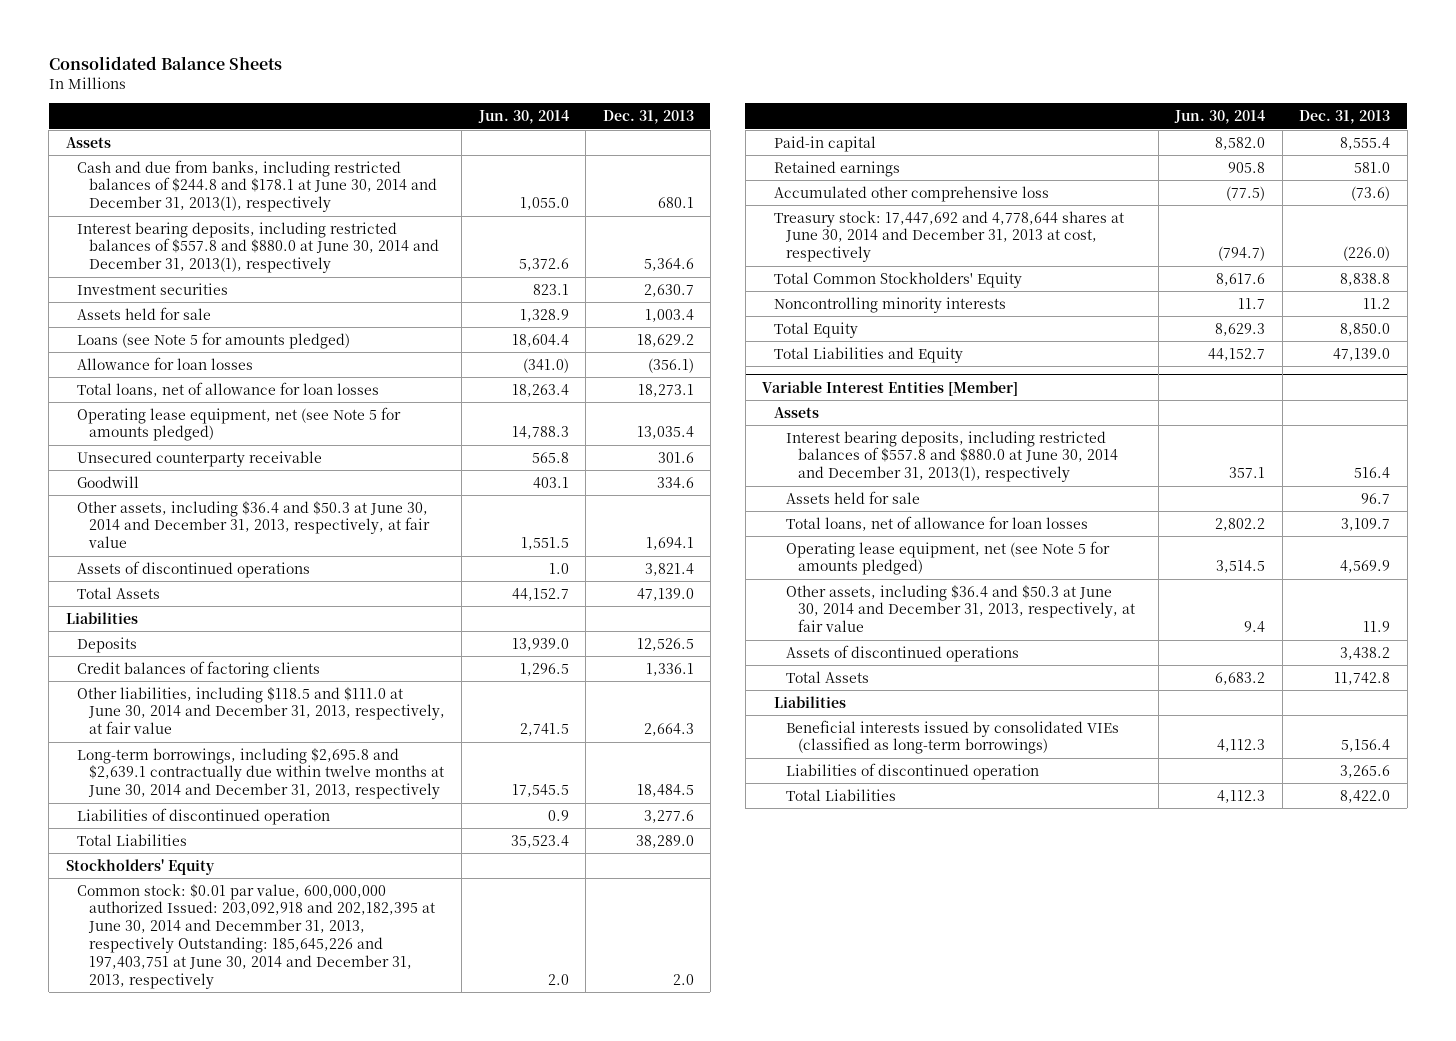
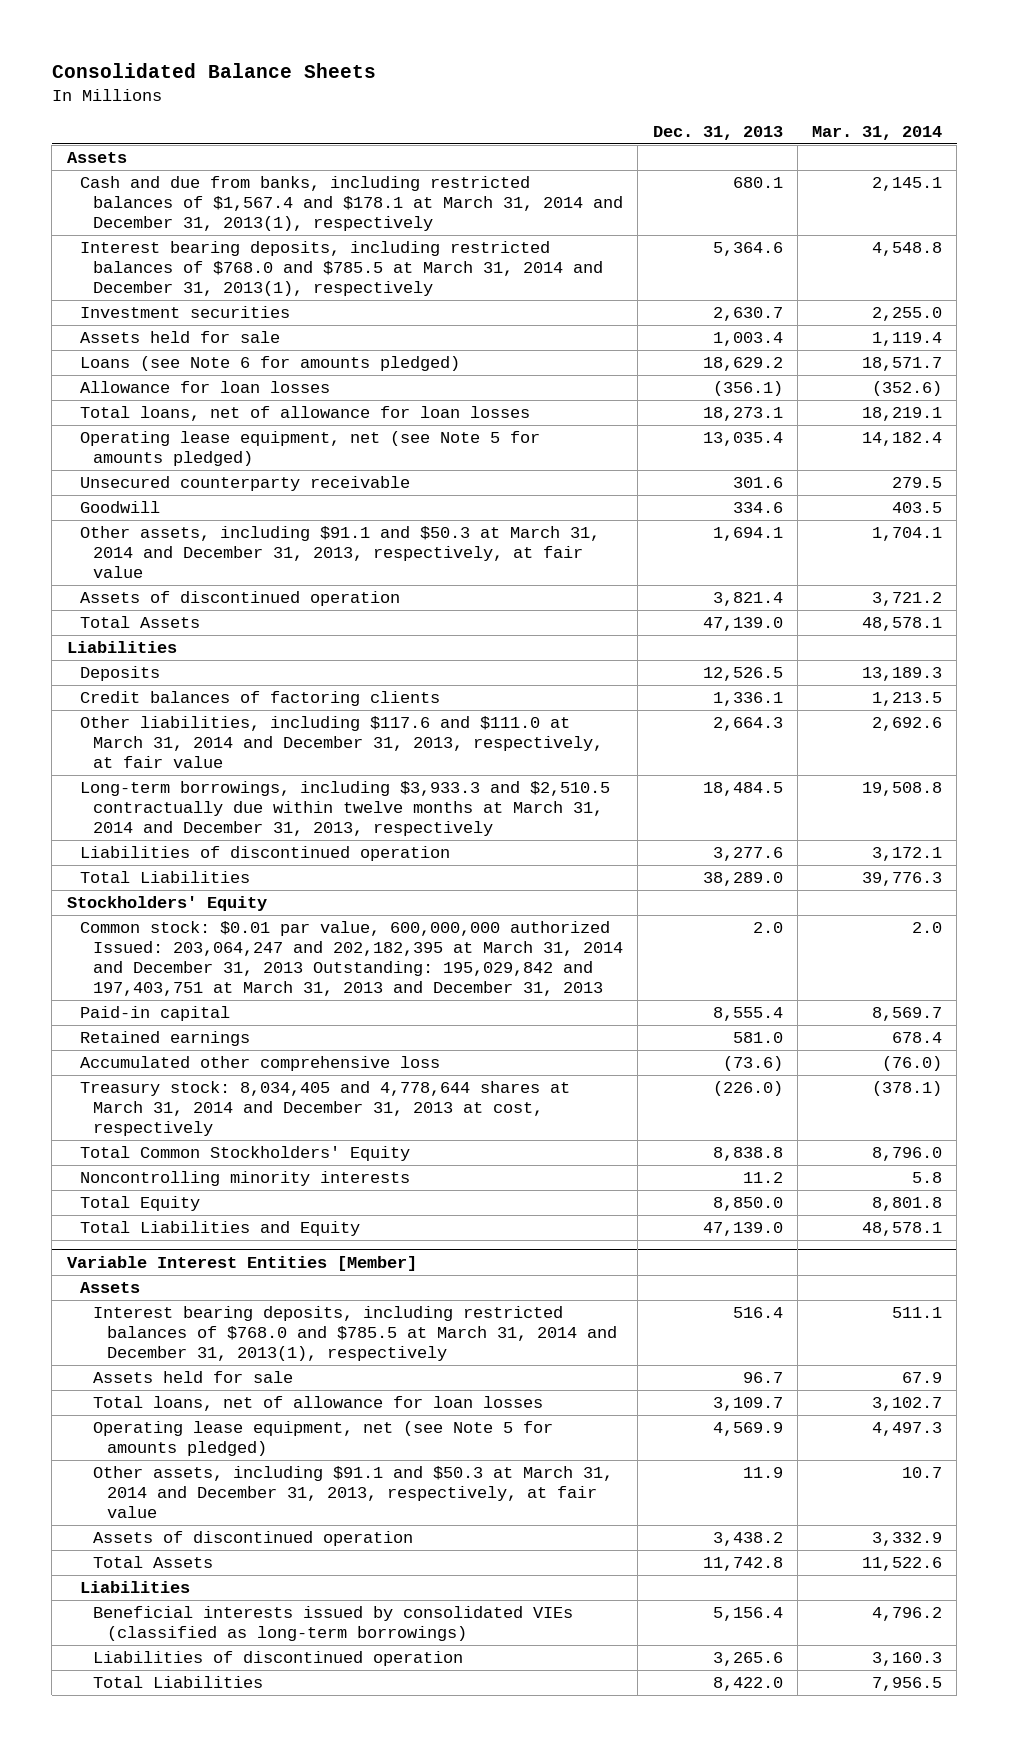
[477,110,569,125] Jun. 30, 2014 -> none
none -> [812,125,943,140] Mar. 31, 2014
[77,159,438,213] Cash and due from banks, including restricted balances of $244.8 and $178.1 at June 30, 2014 and December 31, 2013(1), respectively -> [79,176,624,231] Cash and due from banks, including restricted balances of $1,567.4 and $178.1 at March 31, 2014 and December 31, 2013(1), respectively
[77,221,440,274] Interest bearing deposits, including restricted balances of $557.8 and $880.0 at June 30, 2014 and December 31, 2013(1), respectively -> [79,241,604,296] Interest bearing deposits, including restricted balances of $768.0 and $785.5 at March 31, 2014 and December 31, 2013(1), respectively
[77,331,351,349] Loans (see Note 5 for amounts pledged) -> [79,356,460,372] Loans (see Note 6 for amounts pledged)
[77,500,431,549] Other assets, including $36.4 and $50.3 at June 30, 2014 and December 31, 2013, respectively, at fair value -> [79,526,600,578] Other assets, including $91.1 and $50.3 at March 31, 2014 and December 31, 2013, respectively, at fair value
[77,560,311,578] Assets of discontinued operations -> [79,591,400,607] Assets of discontinued operation
[77,686,446,735] Other liabilities, including $118.5 and $111.0 at June 30, 2014 and December 31, 2013, respectively, at fair value -> [79,716,604,768] Other liabilities, including $117.6 and $111.0 at March 31, 2014 and December 31, 2013, respectively, at fair value
[77,747,445,800] Long-term borrowings, including $2,695.8 and $2,639.1 contractually due within twelve months at June 30, 2014 and December 31, 2013, respectively -> [79,781,610,836] Long-term borrowings, including $3,933.3 and $2,510.5 contractually due within twelve months at March 31, 2014 and December 31, 2013, respectively
[77,883,436,989] Common stock: $0.01 par value, 600,000,000 authorized Issued: 203,092,918 and 202,182,395 at June 30, 2014 and Decemmber 31, 2013, respectively Outstanding: 185,645,226 and 197,403,751 at June 30, 2014 and December 31, 2013, respectively -> [79,921,624,996] Common stock: $0.01 par value, 600,000,000 authorized Issued: 203,064,247 and 202,182,395 at March 31, 2014 and December 31, 2013 Outstanding: 195,029,842 and 197,403,751 at March 31, 2013 and December 31, 2013
[774,210,1125,263] Treasury stock: 17,447,692 and 4,778,644 shares at June 30, 2014 and December 31, 2013 at cost, respectively -> [79,1081,570,1136] Treasury stock: 8,034,405 and 4,778,644 shares at March 31, 2014 and December 31, 2013 at cost, respectively
[785,430,1118,483] Interest bearing deposits, including restricted balances of $557.8 and $880.0 at June 30, 2014 and December 31, 2013(1), respectively -> [93,1306,617,1361] Interest bearing deposits, including restricted balances of $768.0 and $785.5 at March 31, 2014 and December 31, 2013(1), respectively
[785,584,1135,633] Other assets, including $36.4 and $50.3 at June 30, 2014 and December 31, 2013, respectively, at fair value -> [93,1466,614,1518] Other assets, including $91.1 and $50.3 at March 31, 2014 and December 31, 2013, respectively, at fair value
[785,644,1019,662] Assets of discontinued operations -> [93,1531,414,1547] Assets of discontinued operation

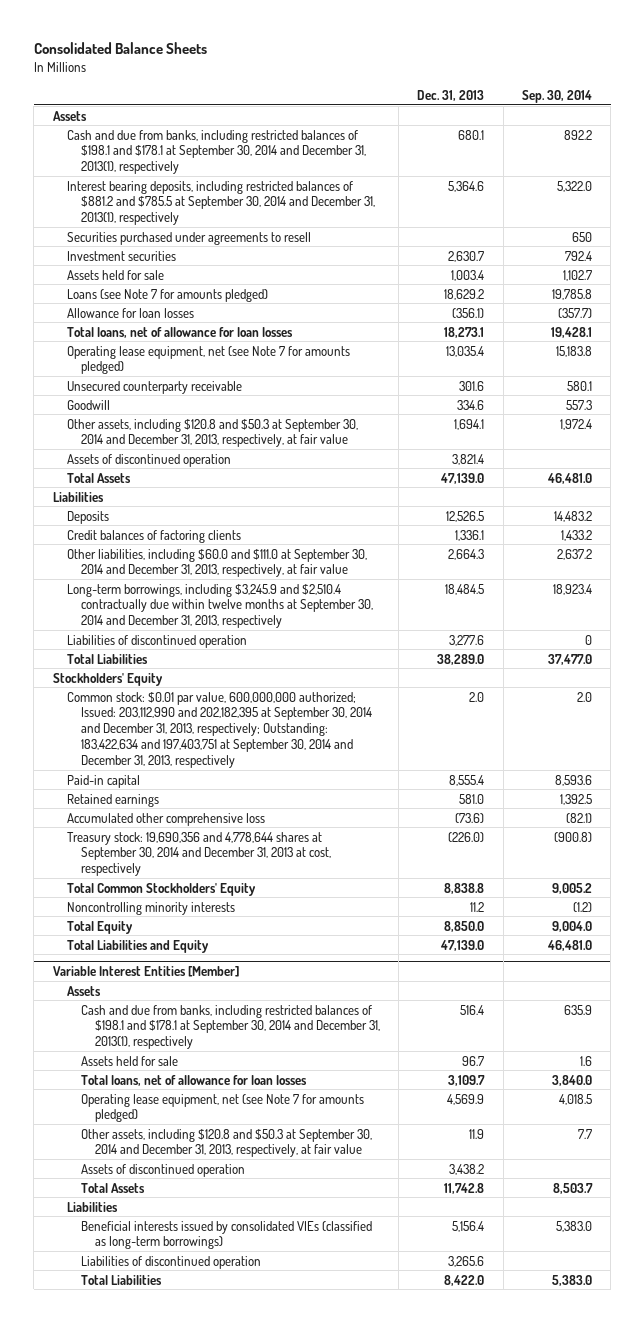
[812,125,943,140] Mar. 31, 2014 -> none
none -> [521,89,592,103] Sep. 30, 2014
[79,176,624,231] Cash and due from banks, including restricted balances of $1,567.4 and $178.1 at March 31, 2014 and December 31, 2013(1), respectively -> [66,129,366,175] Cash and due from banks, including restricted balances of $198.1 and $178.1 at September 30, 2014 and December 31, 2013(1), respectively
[79,241,604,296] Interest bearing deposits, including restricted balances of $768.0 and $785.5 at March 31, 2014 and December 31, 2013(1), respectively -> [66,180,375,226] Interest bearing deposits, including restricted balances of $881.2 and $785.5 at September 30, 2014 and December 31, 2013(1), respectively
none -> [66,231,311,245] Securities purchased under agreements to resell
[79,356,460,372] Loans (see Note 6 for amounts pledged) -> [66,288,268,302] Loans (see Note 7 for amounts pledged)
[79,431,540,467] Operating lease equipment, net (see Note 5 for amounts pledged) -> [66,345,350,375] Operating lease equipment, net (see Note 7 for amounts pledged)
[79,526,600,578] Other assets, including $91.1 and $50.3 at March 31, 2014 and December 31, 2013, respectively, at fair value -> [66,418,358,448] Other assets, including $120.8 and $50.3 at September 30, 2014 and December 31, 2013, respectively, at fair value
[79,716,604,768] Other liabilities, including $117.6 and $111.0 at March 31, 2014 and December 31, 2013, respectively, at fair value -> [66,548,367,578] Other liabilities, including $60.0 and $111.0 at September 30, 2014 and December 31, 2013, respectively, at fair value
[79,781,610,836] Long-term borrowings, including $3,933.3 and $2,510.5 contractually due within twelve months at March 31, 2014 and December 31, 2013, respectively -> [66,583,373,629] Long-term borrowings, including $3,245.9 and $2,510.4 contractually due within twelve months at September 30, 2014 and December 31, 2013, respectively
[79,921,624,996] Common stock: $0.01 par value, 600,000,000 authorized Issued: 203,064,247 and 202,182,395 at March 31, 2014 and December 31, 2013 Outstanding: 195,029,842 and 197,403,751 at March 31, 2013 and December 31, 2013 -> [66,691,372,769] Common stock: $0.01 par value, 600,000,000 authorized; Issued: 203,112,990 and 202,182,395 at September 30, 2014 and December 31, 2013, respectively; Outstanding: 183,422,634 and 197,403,751 at September 30, 2014 and December 31, 2013, respectively
[79,1081,570,1136] Treasury stock: 8,034,405 and 4,778,644 shares at March 31, 2014 and December 31, 2013 at cost, respectively -> [66,831,331,877] Treasury stock: 19,690,356 and 4,778,644 shares at September 30, 2014 and December 31, 2013 at cost, respectively
[93,1306,617,1361] Interest bearing deposits, including restricted balances of $768.0 and $785.5 at March 31, 2014 and December 31, 2013(1), respectively -> [80,1004,380,1050] Cash and due from banks, including restricted balances of $198.1 and $178.1 at September 30, 2014 and December 31, 2013(1), respectively
[93,1421,554,1457] Operating lease equipment, net (see Note 5 for amounts pledged) -> [80,1093,364,1123] Operating lease equipment, net (see Note 7 for amounts pledged)
[93,1466,614,1518] Other assets, including $91.1 and $50.3 at March 31, 2014 and December 31, 2013, respectively, at fair value -> [80,1128,372,1158] Other assets, including $120.8 and $50.3 at September 30, 2014 and December 31, 2013, respectively, at fair value

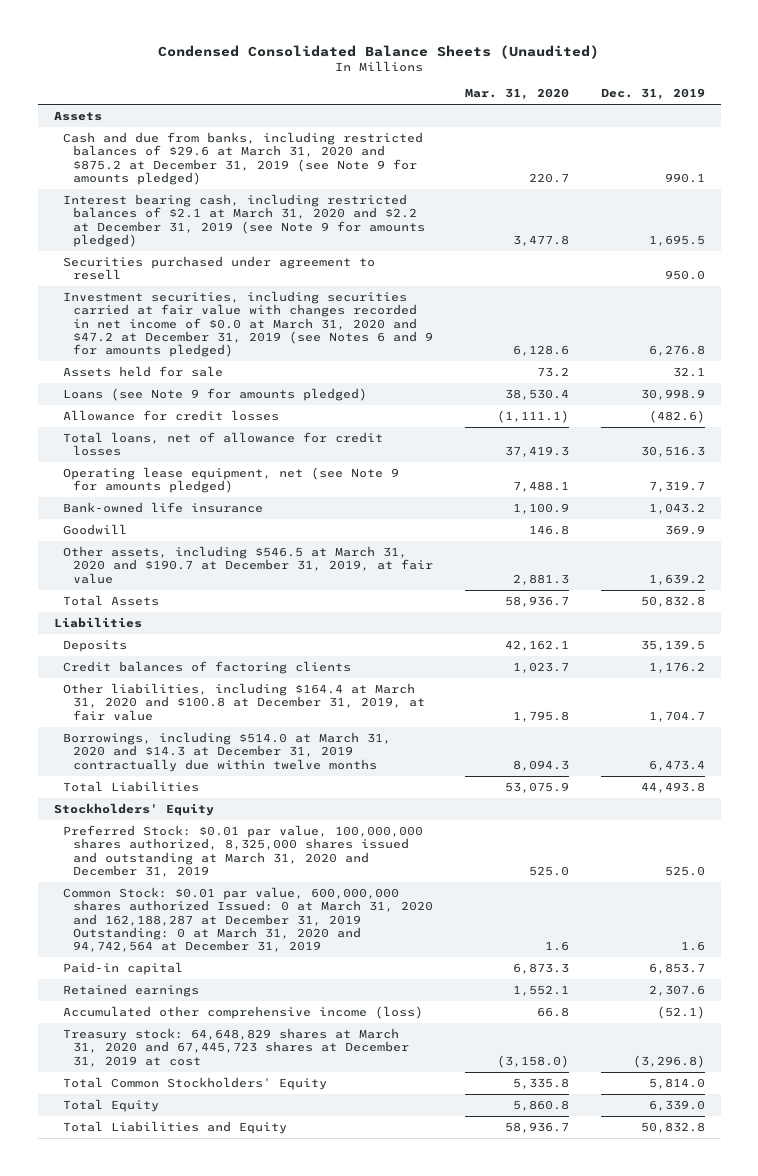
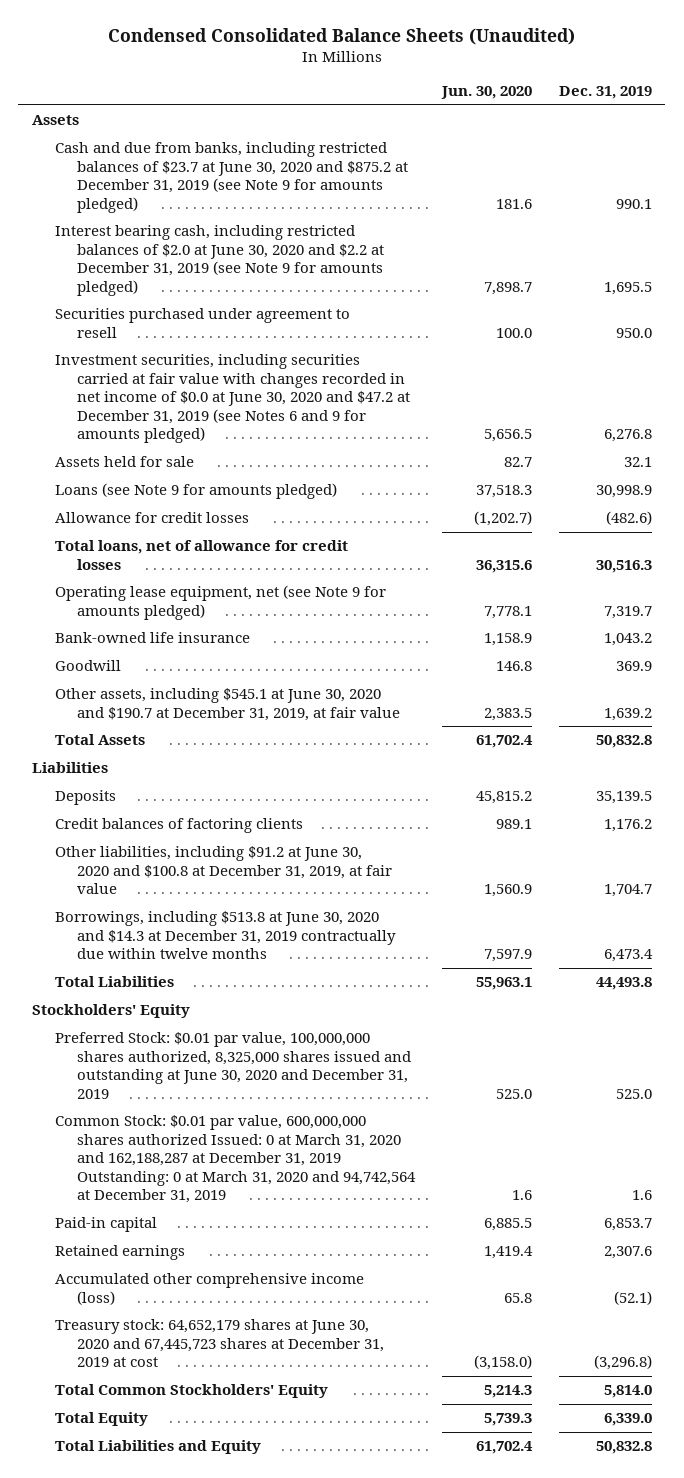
[465,88,570,101] Mar. 31, 2020 -> none
none -> [441,86,533,100] Jun. 30, 2020
[63,131,424,185] Cash and due from banks, including restricted balances of $29.6 at March 31, 2020 and $875.2 at December 31, 2019 (see Note 9 for amounts pledged) -> [54,142,409,213] Cash and due from banks, including restricted balances of $23.7 at June 30, 2020 and $875.2 at December 31, 2019 (see Note 9 for amounts pledged)
[63,193,426,247] Interest bearing cash, including restricted balances of $2.1 at March 31, 2020 and $2.2 at December 31, 2019 (see Note 9 for amounts pledged) -> [54,225,385,296] Interest bearing cash, including restricted balances of $2.0 at June 30, 2020 and $2.2 at December 31, 2019 (see Note 9 for amounts pledged)
[63,290,434,358] Investment securities, including securities carried at fair value with changes recorded in net income of $0.0 at March 31, 2020 and $47.2 at December 31, 2019 (see Notes 6 and 9 for amounts pledged) -> [54,354,411,444] Investment securities, including securities carried at fair value with changes recorded in net income of $0.0 at June 30, 2020 and $47.2 at December 31, 2019 (see Notes 6 and 9 for amounts pledged)
[63,545,434,584] Other assets, including $546.5 at March 31, 2020 and $190.7 at December 31, 2019, at fair value -> [54,688,401,721] Other assets, including $545.1 at June 30, 2020 and $190.7 at December 31, 2019, at fair value
[63,682,426,721] Other liabilities, including $164.4 at March 31, 2020 and $100.8 at December 31, 2019, at fair value -> [54,846,393,895] Other liabilities, including $91.2 at June 30, 2020 and $100.8 at December 31, 2019, at fair value
[63,731,392,772] Borrowings, including $514.0 at March 31, 2020 and $14.3 at December 31, 2019 contractually due within twelve months -> [54,911,397,960] Borrowings, including $513.8 at June 30, 2020 and $14.3 at December 31, 2019 contractually due within twelve months
[63,824,424,877] Preferred Stock: $0.01 par value, 100,000,000 shares authorized, 8,325,000 shares issued and outstanding at March 31, 2020 and December 31, 2019 -> [54,1032,412,1099] Preferred Stock: $0.01 par value, 100,000,000 shares authorized, 8,325,000 shares issued and outstanding at June 30, 2020 and December 31, 2019
[63,1027,410,1067] Treasury stock: 64,648,829 shares at March 31, 2020 and 67,445,723 shares at December 31, 2019 at cost -> [54,1319,385,1368] Treasury stock: 64,652,179 shares at June 30, 2020 and 67,445,723 shares at December 31, 2019 at cost

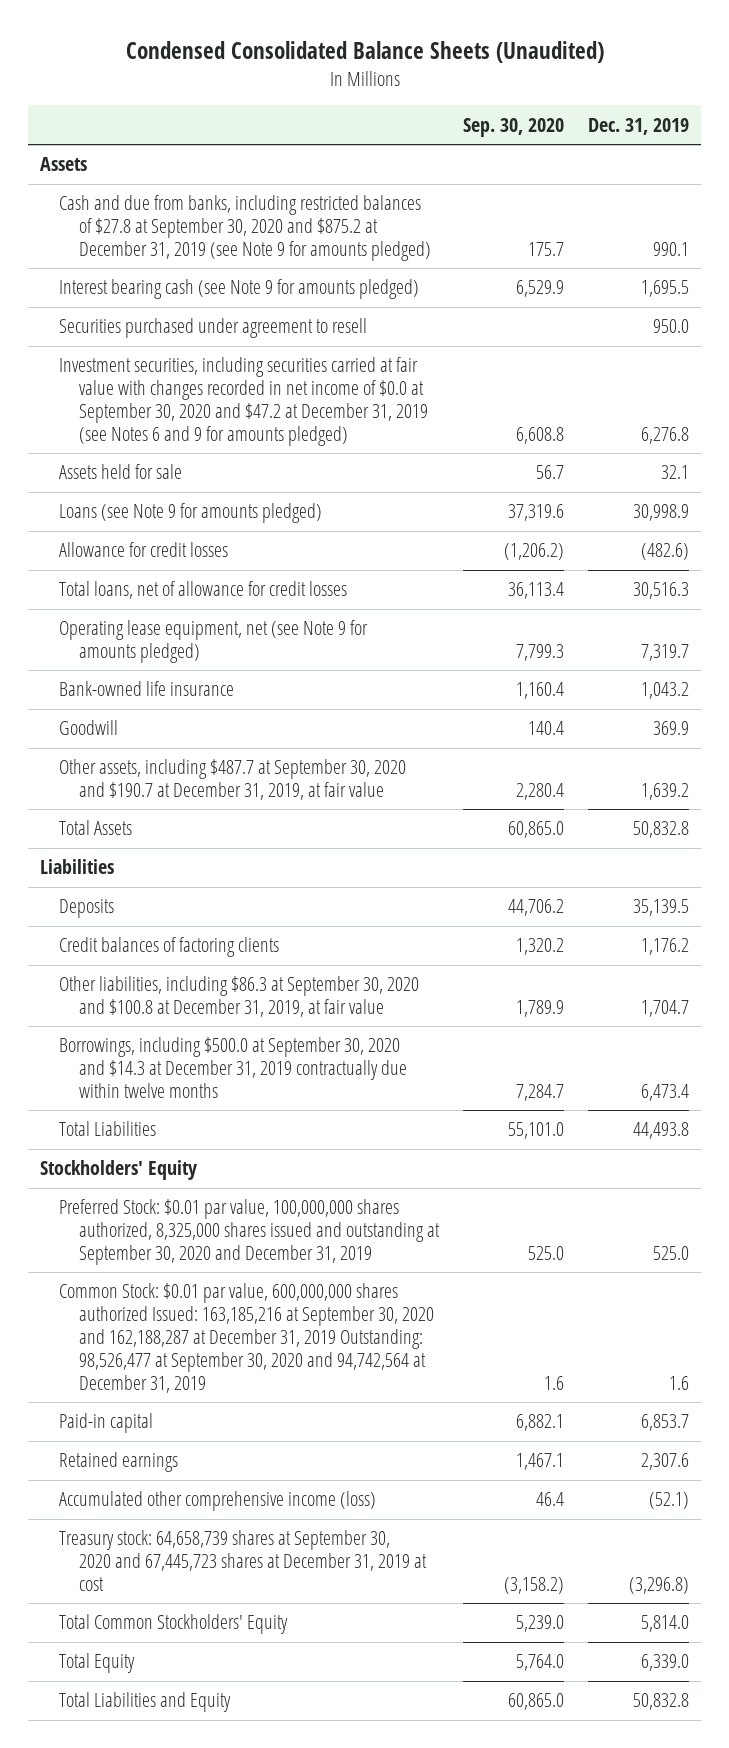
[441,86,533,100] Jun. 30, 2020 -> none
none -> [462,117,564,137] Sep. 30, 2020
[54,142,409,213] Cash and due from banks, including restricted balances of $23.7 at June 30, 2020 and $875.2 at December 31, 2019 (see Note 9 for amounts pledged) -> [59,195,431,262] Cash and due from banks, including restricted balances of $27.8 at September 30, 2020 and $875.2 at December 31, 2019 (see Note 9 for amounts pledged)
[54,225,385,296] Interest bearing cash, including restricted balances of $2.0 at June 30, 2020 and $2.2 at December 31, 2019 (see Note 9 for amounts pledged) -> [59,279,420,300] Interest bearing cash (see Note 9 for amounts pledged)
[54,354,411,444] Investment securities, including securities carried at fair value with changes recorded in net income of $0.0 at June 30, 2020 and $47.2 at December 31, 2019 (see Notes 6 and 9 for amounts pledged) -> [59,357,428,446] Investment securities, including securities carried at fair value with changes recorded in net income of $0.0 at September 30, 2020 and $47.2 at December 31, 2019 (see Notes 6 and 9 for amounts pledged)
[54,688,401,721] Other assets, including $545.1 at June 30, 2020 and $190.7 at December 31, 2019, at fair value -> [59,759,407,801] Other assets, including $487.7 at September 30, 2020 and $190.7 at December 31, 2019, at fair value
[54,846,393,895] Other liabilities, including $91.2 at June 30, 2020 and $100.8 at December 31, 2019, at fair value -> [59,976,420,1018] Other liabilities, including $86.3 at September 30, 2020 and $100.8 at December 31, 2019, at fair value
[54,911,397,960] Borrowings, including $513.8 at June 30, 2020 and $14.3 at December 31, 2019 contractually due within twelve months -> [59,1037,407,1099] Borrowings, including $500.0 at September 30, 2020 and $14.3 at December 31, 2019 contractually due within twelve months
[54,1032,412,1099] Preferred Stock: $0.01 par value, 100,000,000 shares authorized, 8,325,000 shares issued and outstanding at June 30, 2020 and December 31, 2019 -> [59,1199,440,1266] Preferred Stock: $0.01 par value, 100,000,000 shares authorized, 8,325,000 shares issued and outstanding at September 30, 2020 and December 31, 2019
[54,1115,417,1204] Common Stock: $0.01 par value, 600,000,000 shares authorized Issued: 0 at March 31, 2020 and 162,188,287 at December 31, 2019 Outstanding: 0 at March 31, 2020 and 94,742,564 at December 31, 2019 -> [59,1283,434,1393] Common Stock: $0.01 par value, 600,000,000 shares authorized Issued: 163,185,216 at September 30, 2020 and 162,188,287 at December 31, 2019 Outstanding: 98,526,477 at September 30, 2020 and 94,742,564 at December 31, 2019
[54,1319,385,1368] Treasury stock: 64,652,179 shares at June 30, 2020 and 67,445,723 shares at December 31, 2019 at cost -> [59,1530,427,1592] Treasury stock: 64,658,739 shares at September 30, 2020 and 67,445,723 shares at December 31, 2019 at cost

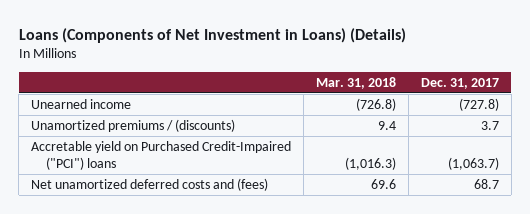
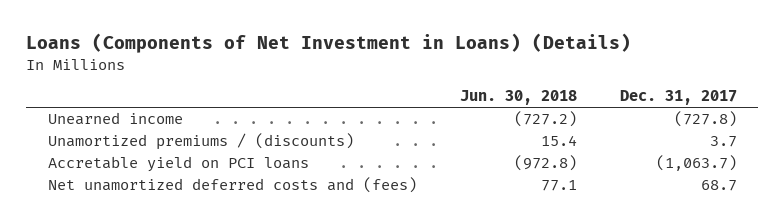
[315,76,396,89] Mar. 31, 2018 -> none
none -> [459,90,577,106] Jun. 30, 2018
[31,140,292,171] Accretable yield on Purchased Credit-Impaired ("PCI") loans -> [47,156,309,173] Accretable yield on PCI loans

